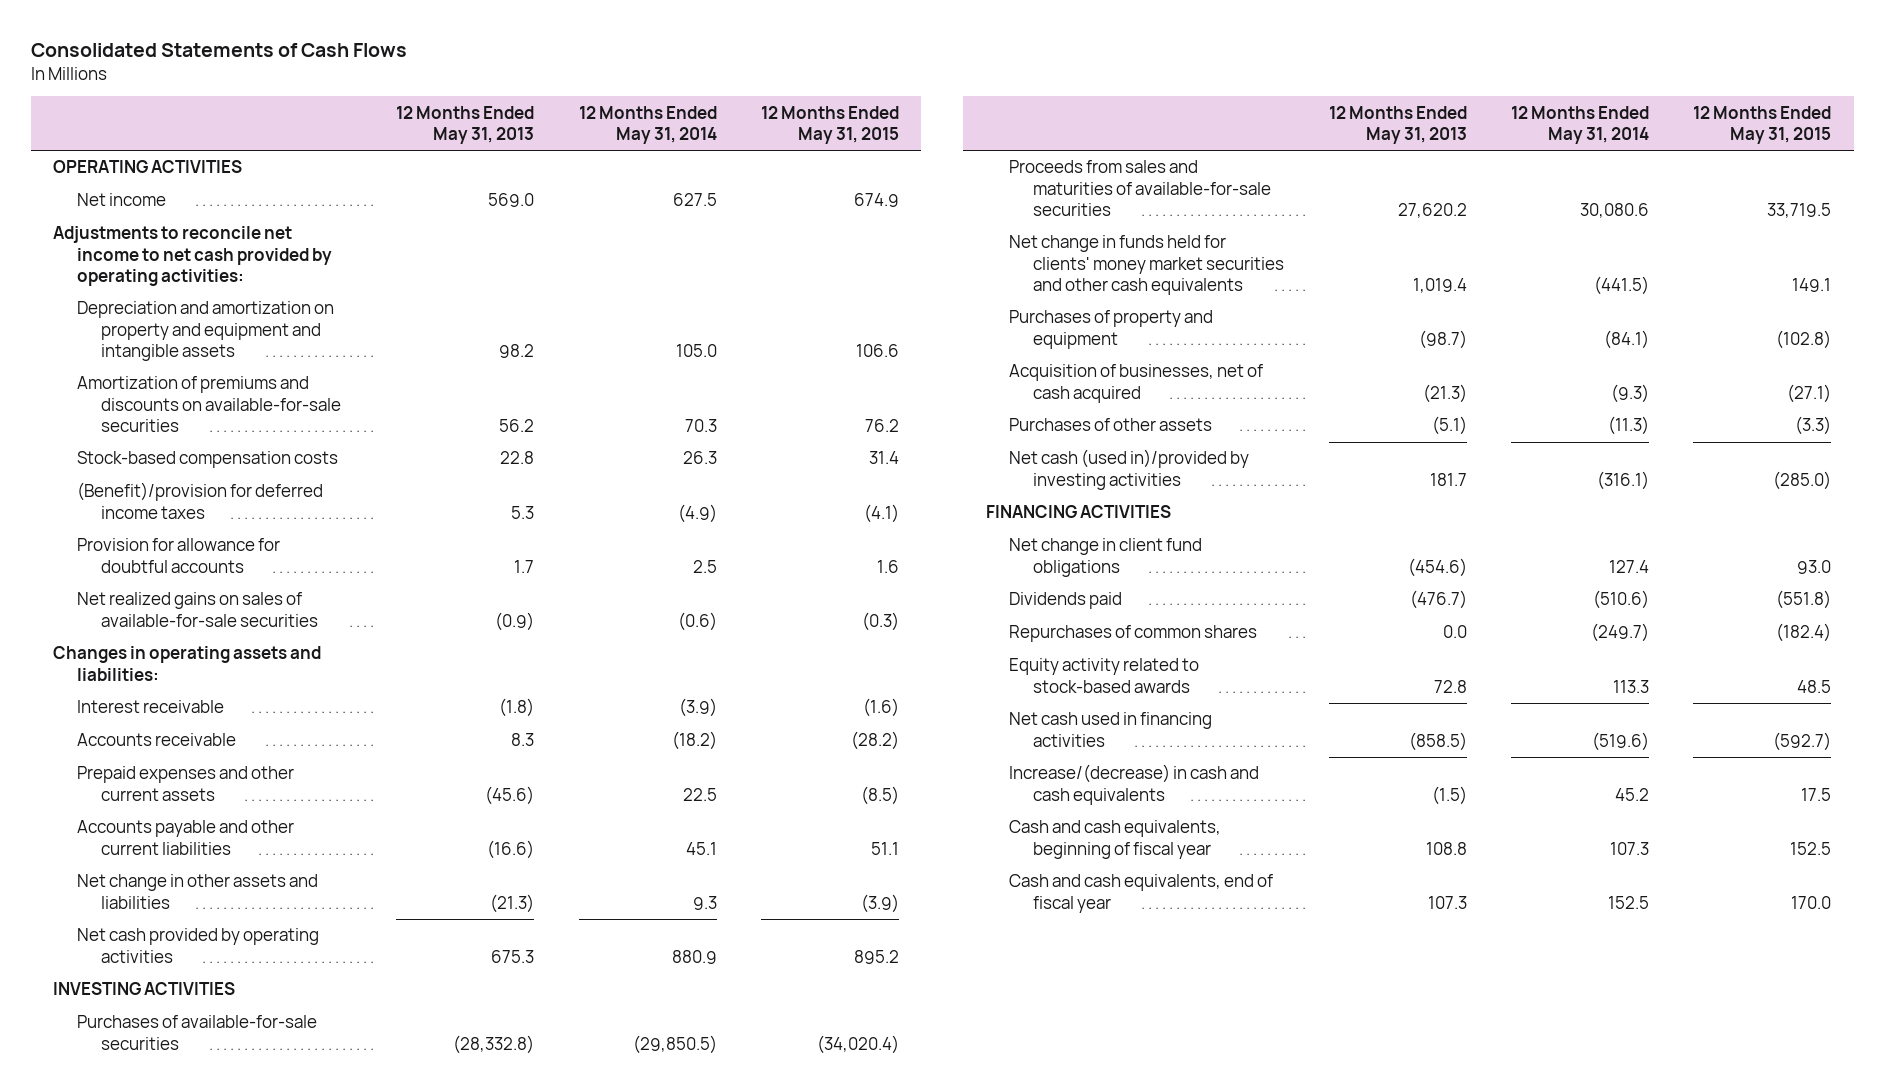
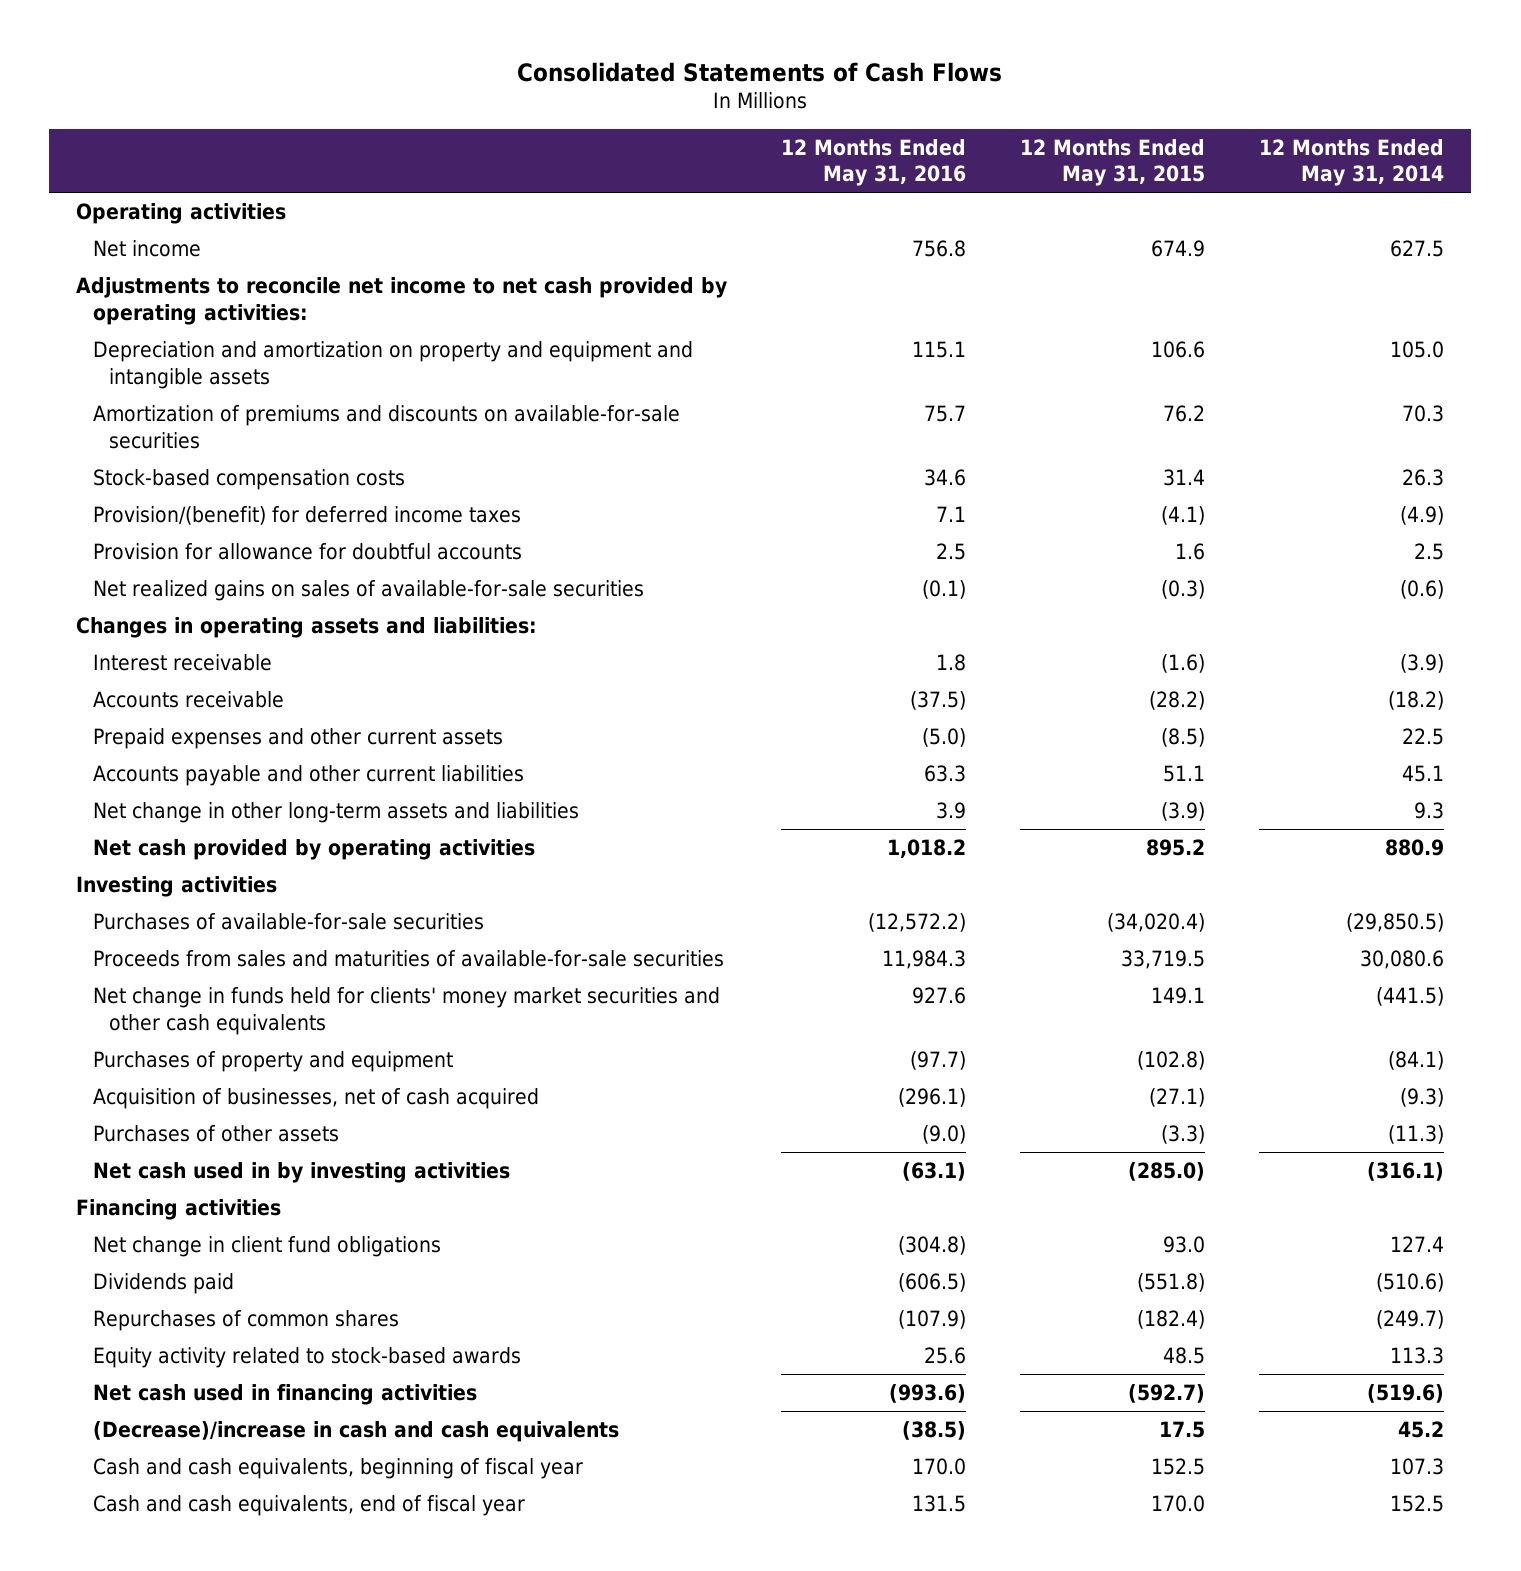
[396,105,535,145] 12 Months Ended May 31, 2013 -> none
none -> [781,138,967,187] 12 Months Ended May 31, 2016
[53,160,243,174] OPERATING ACTIVITIES -> [76,203,287,225] Operating activities
[77,482,324,519] (Benefit)/provision for deferred income taxes -> [92,506,521,526] Provision/(benefit) for deferred income taxes
[77,874,319,909] Net change in other assets and liabilities -> [92,802,579,824] Net change in other long-term assets and liabilities
[53,982,236,996] INVESTING ACTIVITIES -> [76,876,278,898] Investing activities
[1009,449,1250,490] Net cash (used in)/provided by investing activities -> [92,1162,510,1184] Net cash used in by investing activities
[985,505,1171,519] FINANCING ACTIVITIES -> [76,1199,282,1221] Financing activities
[1009,764,1260,805] Increase/(decrease) in cash and cash equivalents -> [92,1421,619,1443] (Decrease)/increase in cash and cash equivalents

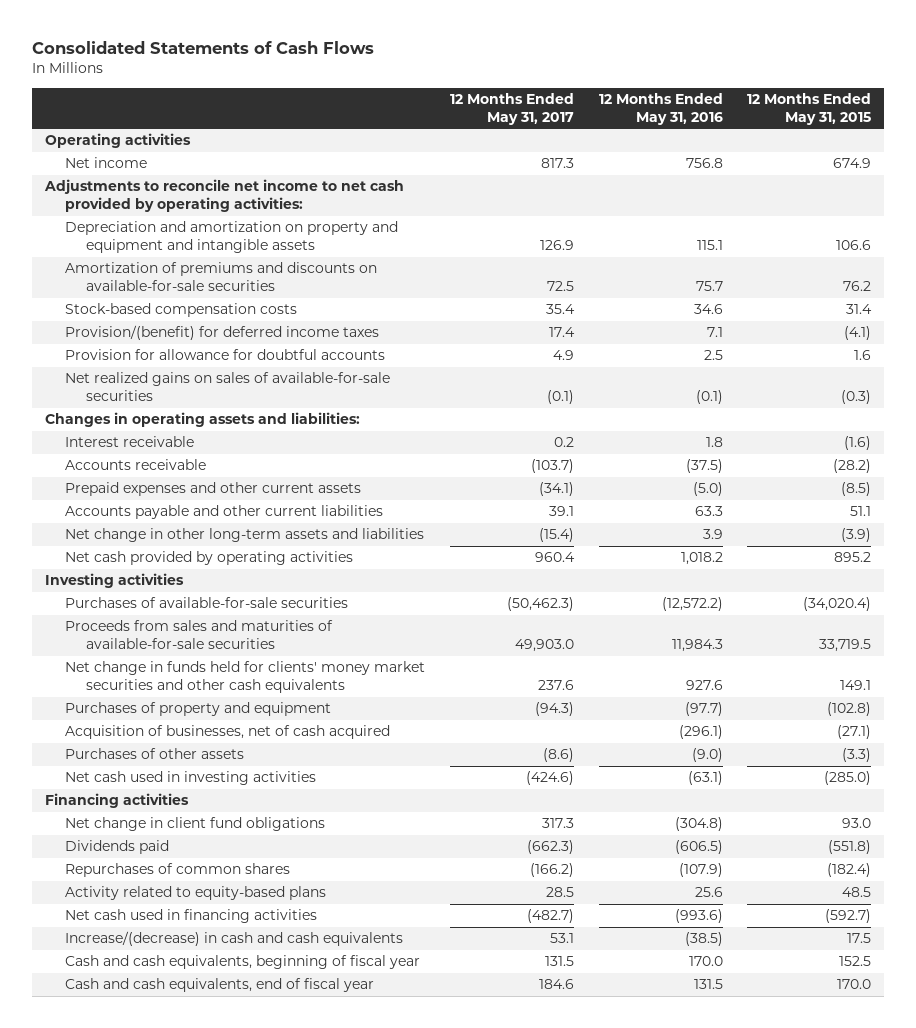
[1259,138,1445,187] 12 Months Ended May 31, 2014 -> none
none -> [449,92,574,125] 12 Months Ended May 31, 2017
[92,1162,510,1184] Net cash used in by investing activities -> [65,771,317,786] Net cash used in investing activities
[92,1347,521,1369] Equity activity related to stock-based awards -> [65,886,327,901] Activity related to equity-based plans
[92,1421,619,1443] (Decrease)/increase in cash and cash equivalents -> [65,931,404,947] Increase/(decrease) in cash and cash equivalents

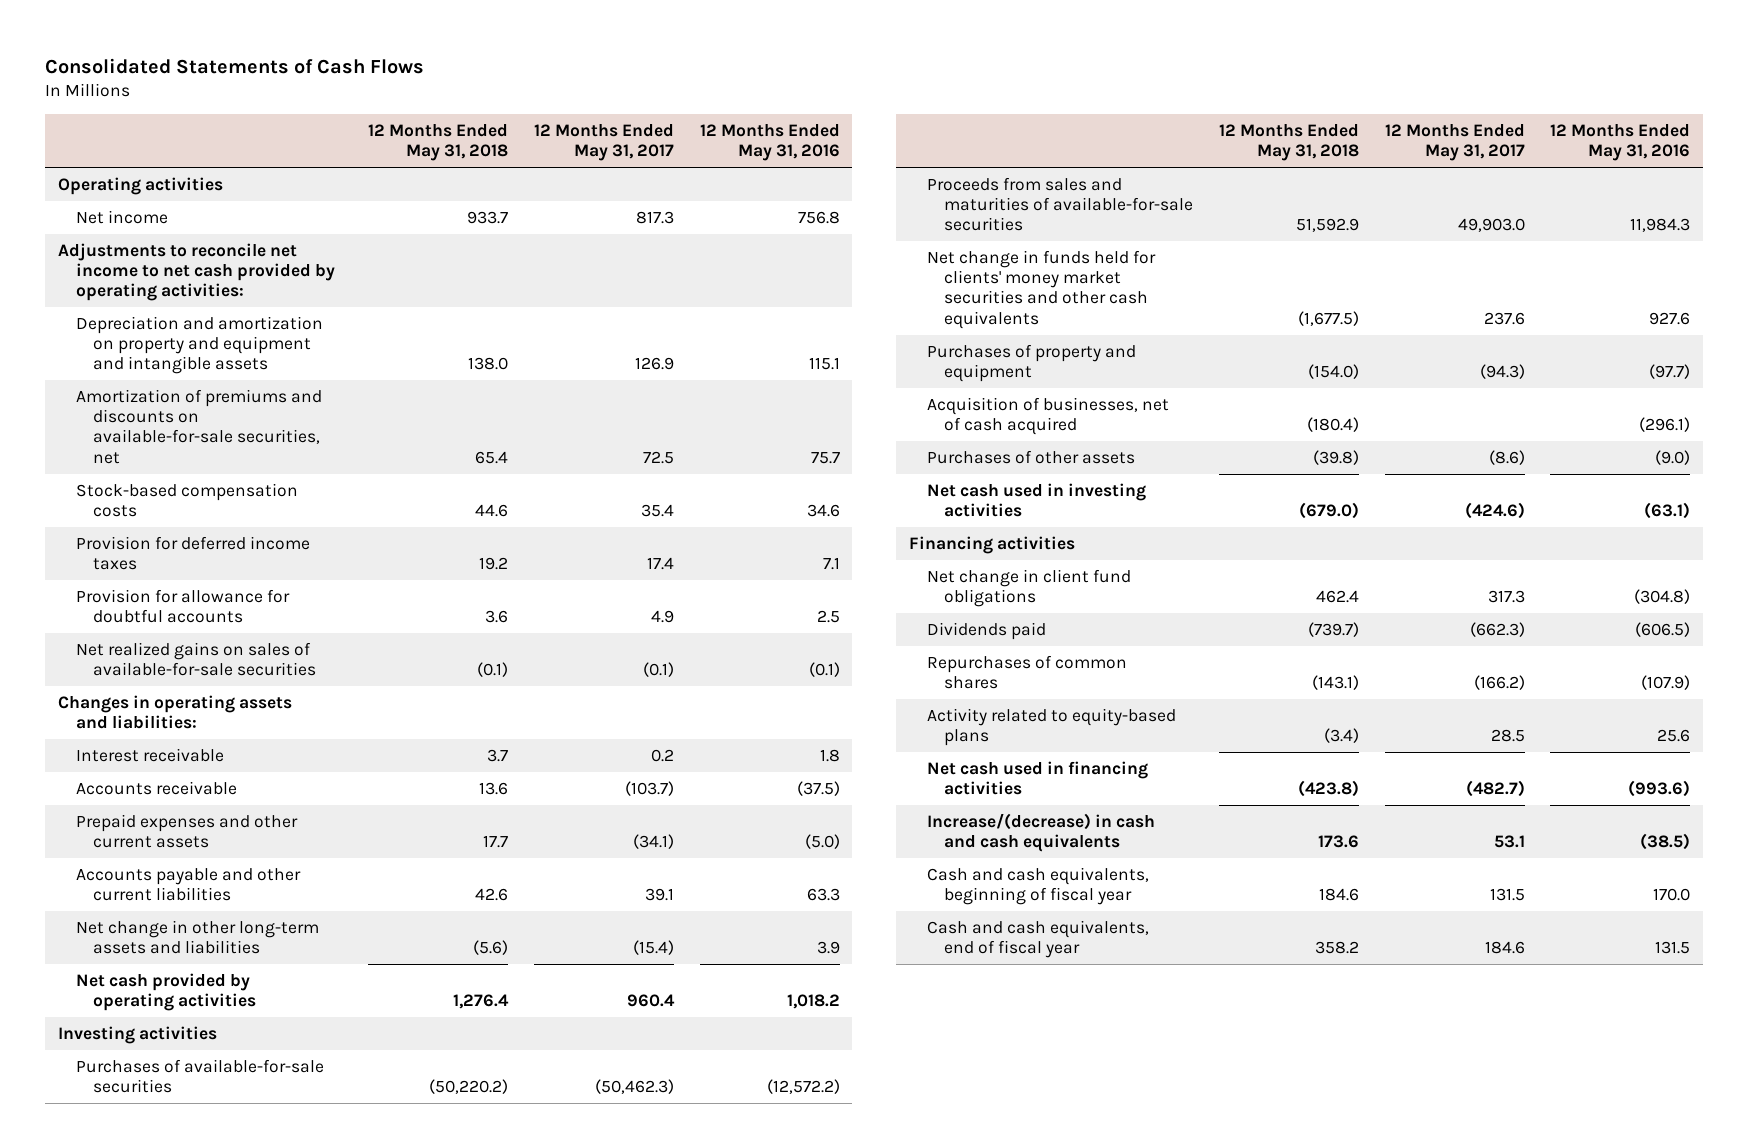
[747,92,872,125] 12 Months Ended May 31, 2015 -> none
none -> [368,123,509,162] 12 Months Ended May 31, 2018
[65,262,378,292] Amortization of premiums and discounts on available-for-sale securities -> [75,389,322,464] Amortization of premiums and discounts on available-for-sale securities, net
[65,325,380,341] Provision/(benefit) for deferred income taxes -> [75,536,310,571] Provision for deferred income taxes

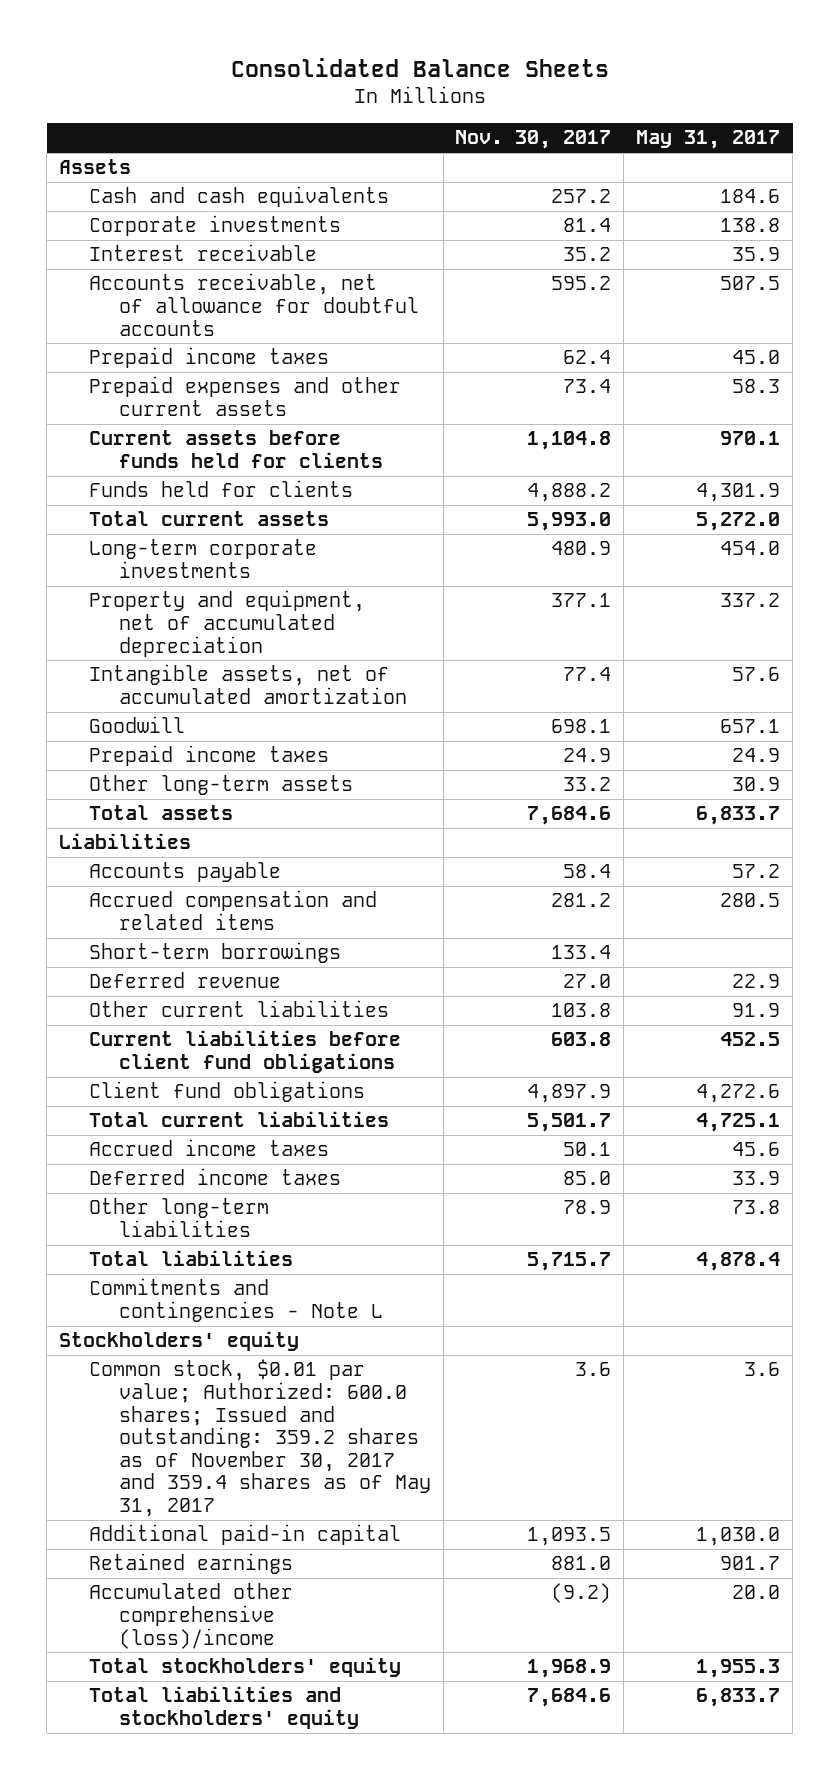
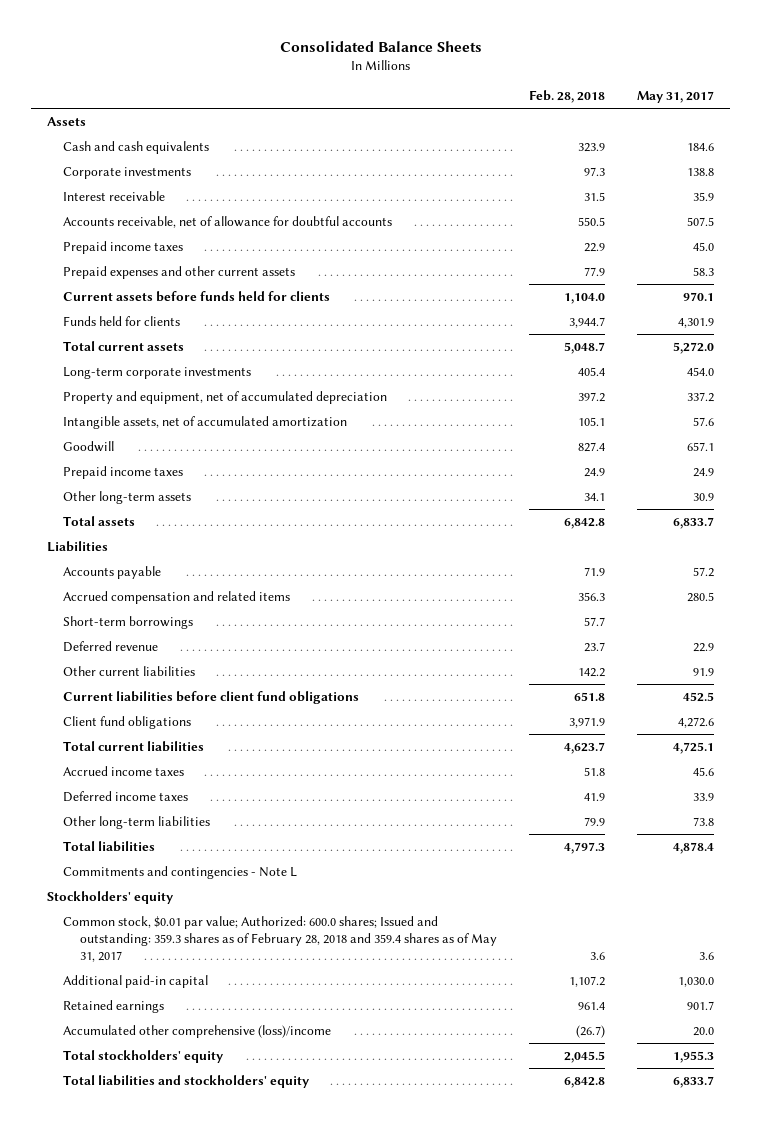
[455,130,612,150] Nov. 30, 2017 -> none
none -> [529,90,606,104] Feb. 28, 2018
[88,1359,431,1517] Common stock, $0.01 par value; Authorized: 600.0 shares; Issued and outstanding: 359.2 shares as of November 30, 2017 and 359.4 shares as of May 31, 2017 -> [63,915,497,963] Common stock, $0.01 par value; Authorized: 600.0 shares; Issued and outstanding: 359.3 shares as of February 28, 2018 and 359.4 shares as of May 31, 2017

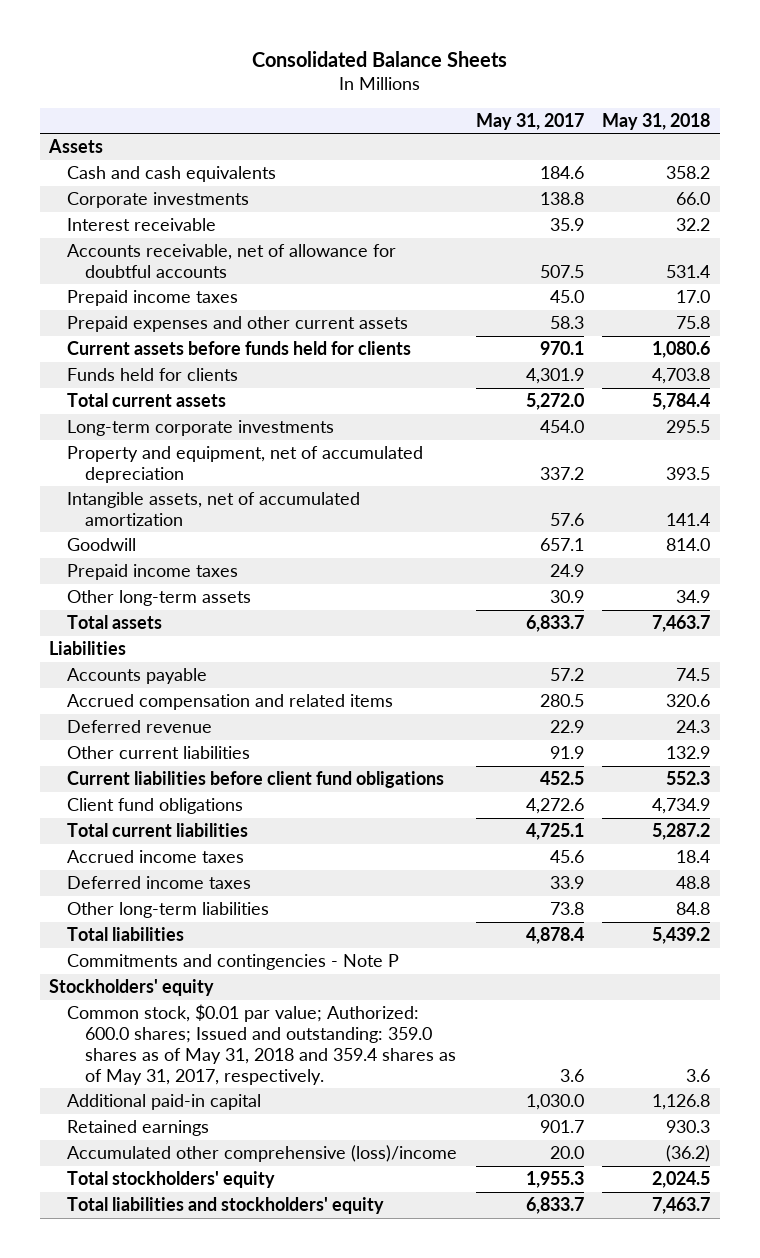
[529,90,606,104] Feb. 28, 2018 -> none
none -> [602,112,711,130] May 31, 2018
[63,615,194,629] Short-term borrowings -> none
[63,865,298,879] Commitments and contingencies - Note L -> [67,954,400,971] Commitments and contingencies - Note P
[63,915,497,963] Common stock, $0.01 par value; Authorized: 600.0 shares; Issued and outstanding: 359.3 shares as of February 28, 2018 and 359.4 shares as of May 31, 2017 -> [67,1004,457,1085] Common stock, $0.01 par value; Authorized: 600.0 shares; Issued and outstanding: 359.0 shares as of May 31, 2018 and 359.4 shares as of May 31, 2017, respectively.

